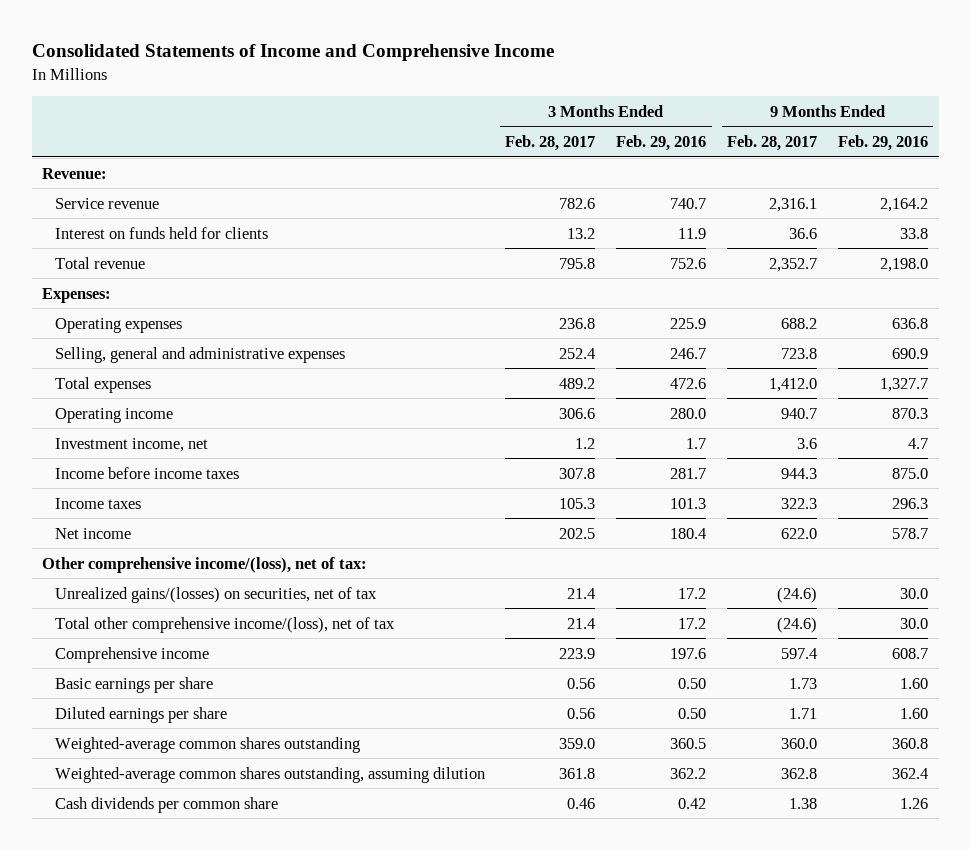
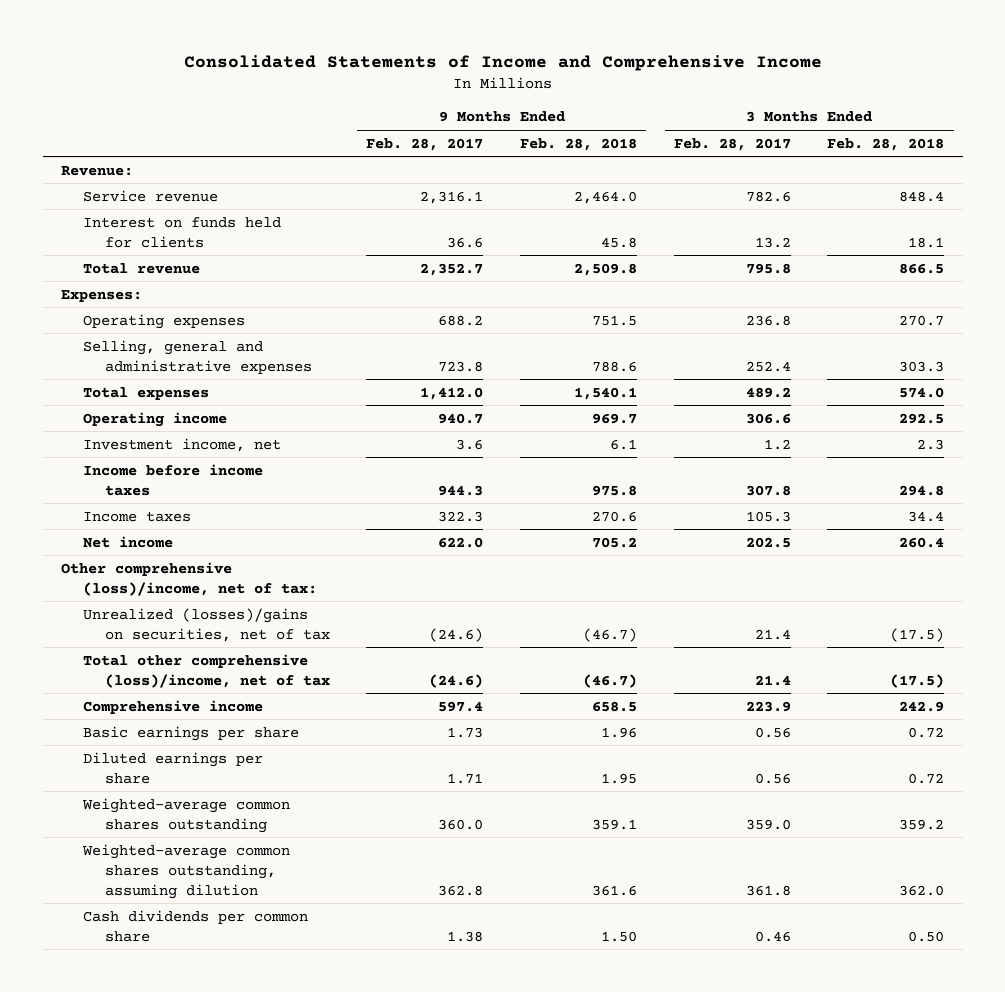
[616,135,707,152] Feb. 29, 2016 -> none
[838,135,929,152] Feb. 29, 2016 -> none
none -> [520,137,638,151] Feb. 28, 2018
none -> [827,137,945,151] Feb. 28, 2018
[41,556,367,573] Other comprehensive income/(loss), net of tax: -> [60,561,317,596] Other comprehensive (loss)/income, net of tax:
[54,586,377,603] Unrealized gains/(losses) on securities, net of tax -> [82,607,330,642] Unrealized (losses)/gains on securities, net of tax
[54,616,395,633] Total other comprehensive income/(loss), net of tax -> [82,653,330,688] Total other comprehensive (loss)/income, net of tax

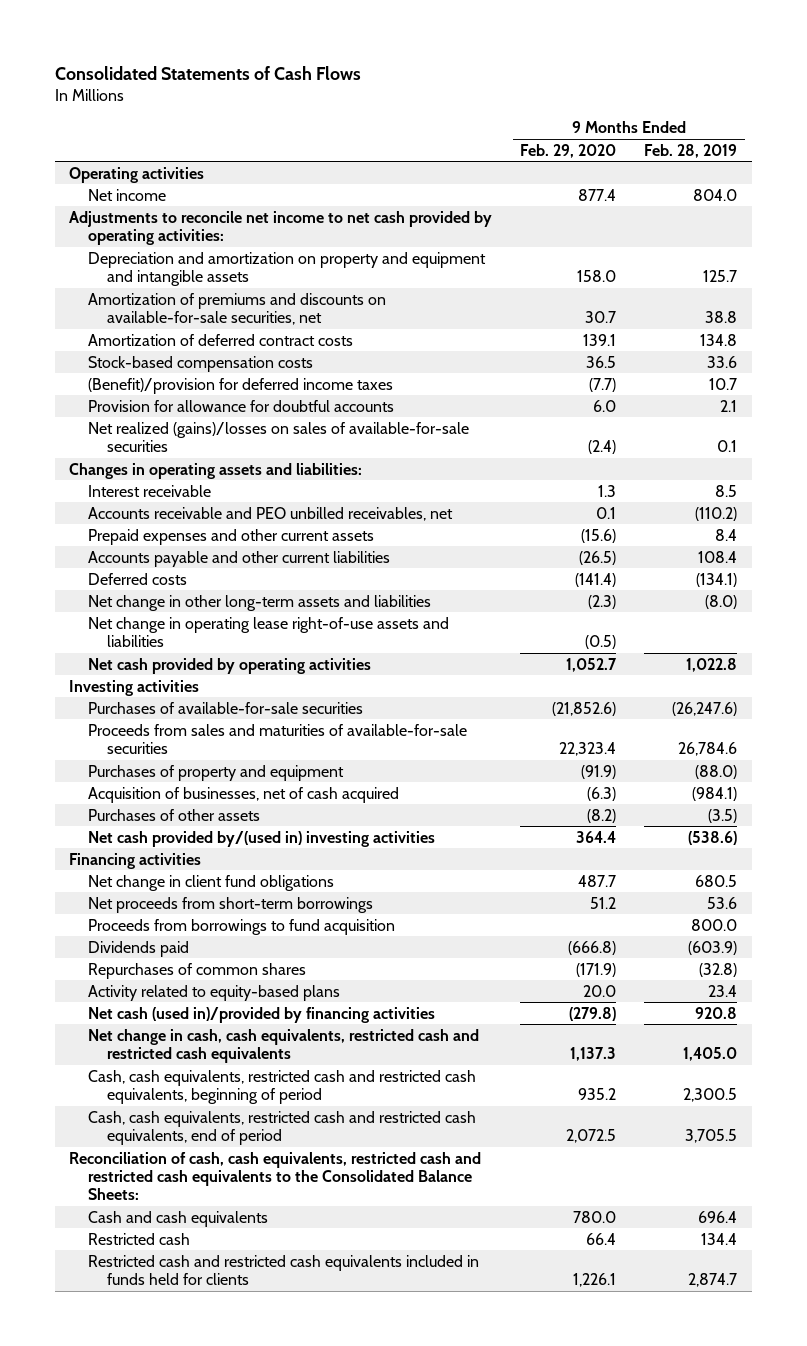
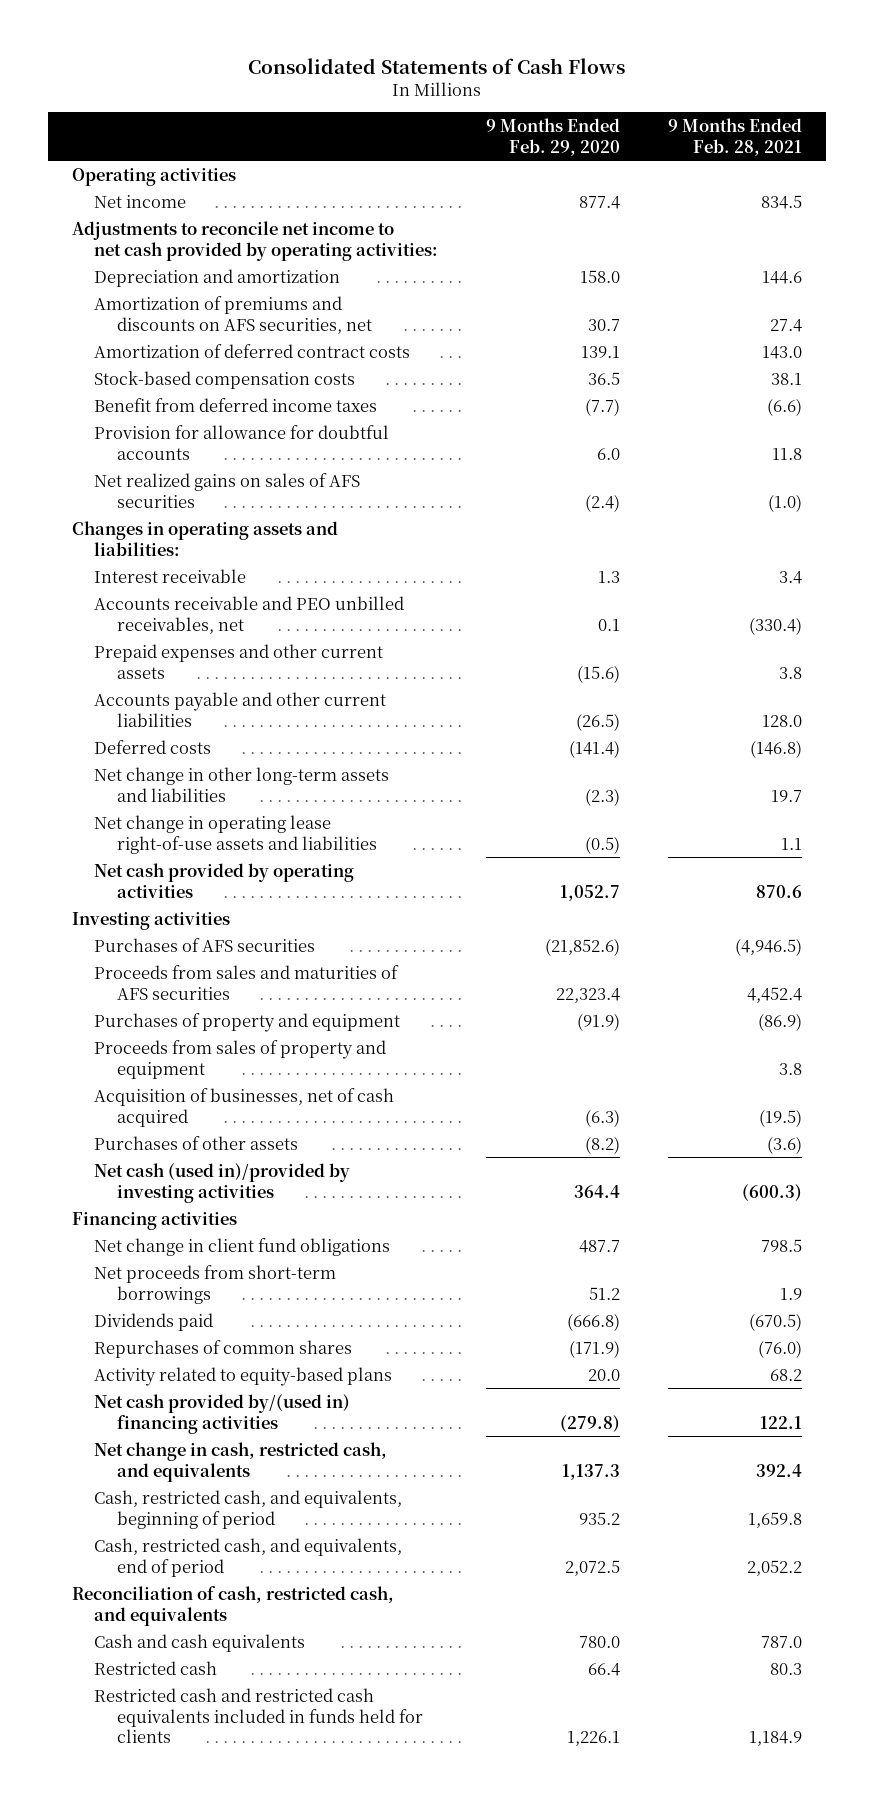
[644,143,738,158] Feb. 28, 2019 -> none
none -> [667,117,802,156] 9 Months Ended Feb. 28, 2021
[88,251,487,286] Depreciation and amortization on property and equipment and intangible assets -> [94,268,341,287] Depreciation and amortization
[88,292,387,325] Amortization of premiums and discounts on available-for-sale securities, net -> [94,295,372,334] Amortization of premiums and discounts on AFS securities, net
[88,377,394,394] (Benefit)/provision for deferred income taxes -> [94,397,378,412] Benefit from deferred income taxes
[88,421,470,452] Net realized (gains)/losses on sales of available-for-sale securities -> [94,472,361,508] Net realized gains on sales of AFS securities
[88,701,364,714] Purchases of available-for-sale securities -> [94,937,316,952] Purchases of AFS securities
[88,723,468,754] Proceeds from sales and maturities of available-for-sale securities -> [94,964,400,1000] Proceeds from sales and maturities of AFS securities
none -> [94,1039,387,1079] Proceeds from sales of property and equipment
[88,830,436,847] Net cash provided by/(used in) investing activities -> [94,1162,351,1203] Net cash (used in)/provided by investing activities
[88,918,396,935] Proceeds from borrowings to fund acquisition -> none
[88,1006,436,1023] Net cash (used in)/provided by financing activities -> [94,1393,351,1434] Net cash provided by/(used in) financing activities
[88,1028,480,1063] Net change in cash, cash equivalents, restricted cash and restricted cash equivalents -> [94,1441,388,1482] Net change in cash, restricted cash, and equivalents
[88,1069,477,1104] Cash, cash equivalents, restricted cash and restricted cash equivalents, beginning of period -> [94,1489,403,1529] Cash, restricted cash, and equivalents, beginning of period
[88,1110,477,1145] Cash, cash equivalents, restricted cash and restricted cash equivalents, end of period -> [94,1537,403,1577] Cash, restricted cash, and equivalents, end of period
[69,1151,482,1201] Reconciliation of cash, cash equivalents, restricted cash and restricted cash equivalents to the Consolidated Balance Sheets: -> [71,1585,394,1626] Reconciliation of cash, restricted cash, and equivalents

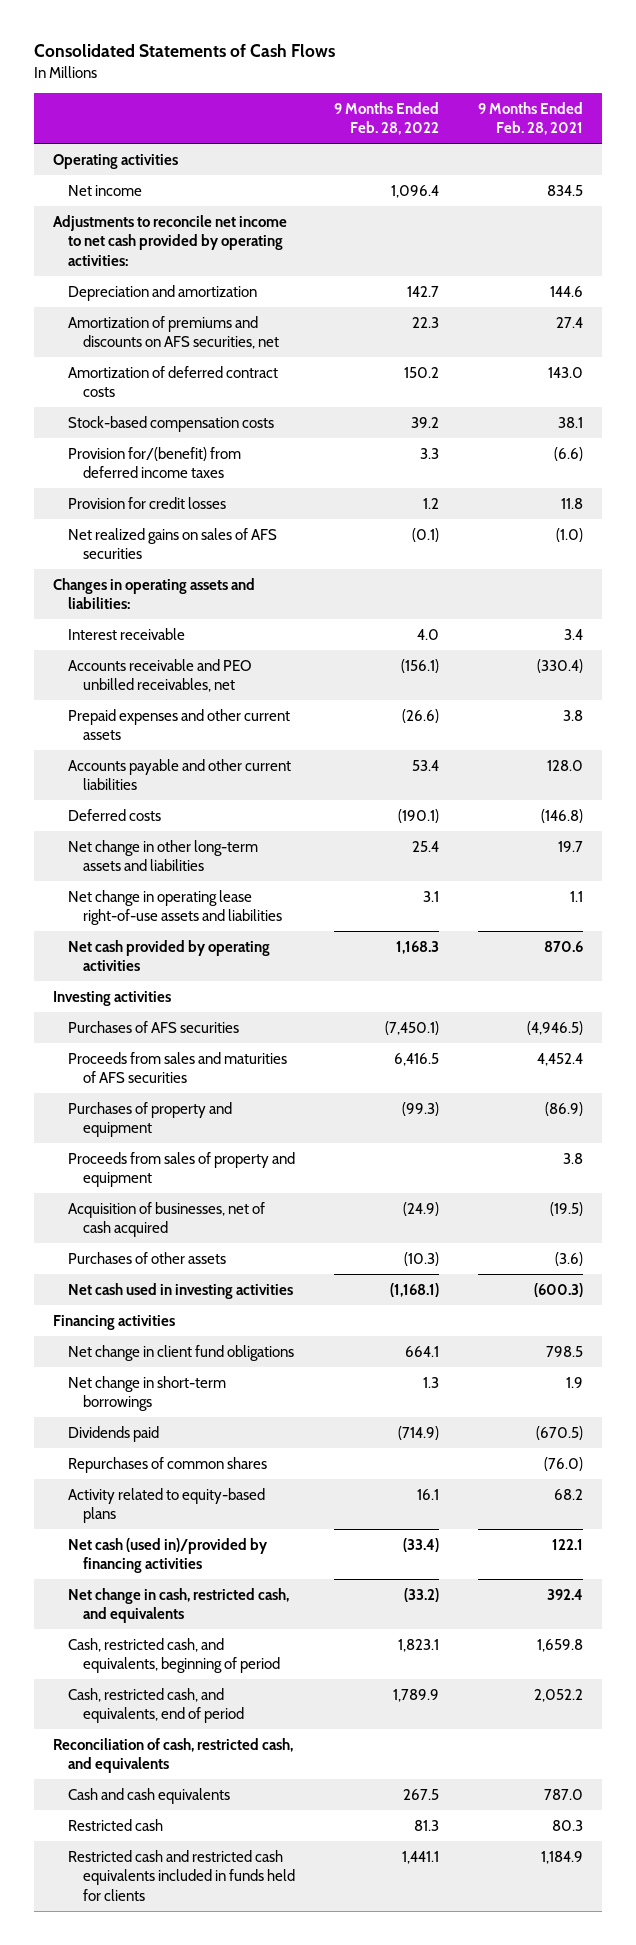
[486,117,621,156] 9 Months Ended Feb. 29, 2020 -> none
none -> [333,101,439,136] 9 Months Ended Feb. 28, 2022
[94,397,378,412] Benefit from deferred income taxes -> [67,446,241,479] Provision for/(benefit) from deferred income taxes
[94,424,390,460] Provision for allowance for doubtful accounts -> [67,496,226,509] Provision for credit losses
[94,1162,351,1203] Net cash (used in)/provided by investing activities -> [67,1282,293,1299] Net cash used in investing activities
[94,1264,337,1304] Net proceeds from short-term borrowings -> [67,1375,226,1412] Net change in short-term borrowings
[94,1393,351,1434] Net cash provided by/(used in) financing activities -> [67,1537,268,1574] Net cash (used in)/provided by financing activities

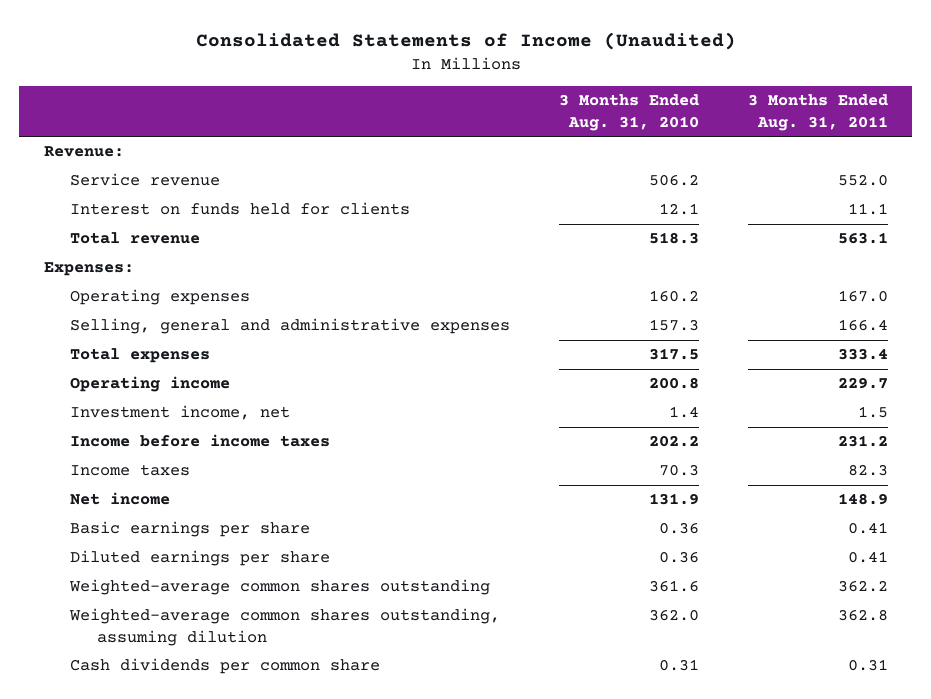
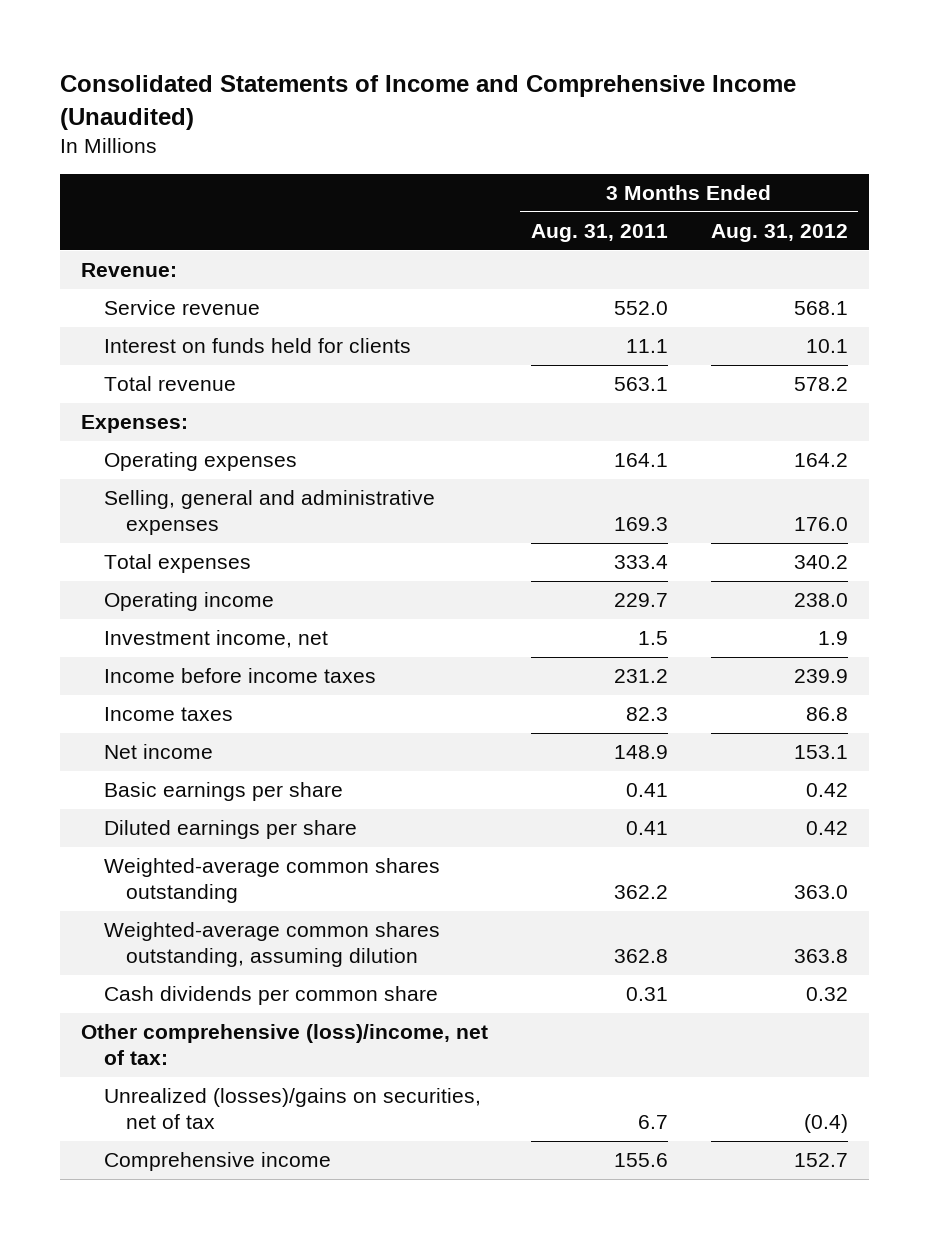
[195,31,736,50] Consolidated Statements of Income (Unaudited) -> [60,75,797,130] Consolidated Statements of Income and Comprehensive Income (Unaudited)
[558,93,699,131] 3 Months Ended Aug. 31, 2010 -> none
none -> [710,223,848,242] Aug. 31, 2012
[837,290,888,303] 167.0 -> [613,453,668,468] 164.1
[837,319,888,332] 166.4 -> [613,517,668,532] 169.3
none -> [81,1024,489,1066] Other comprehensive (loss)/income, net of tax:
none -> [103,1088,481,1130] Unrealized (losses)/gains on securities, net of tax
none -> [103,1152,331,1172] Comprehensive income

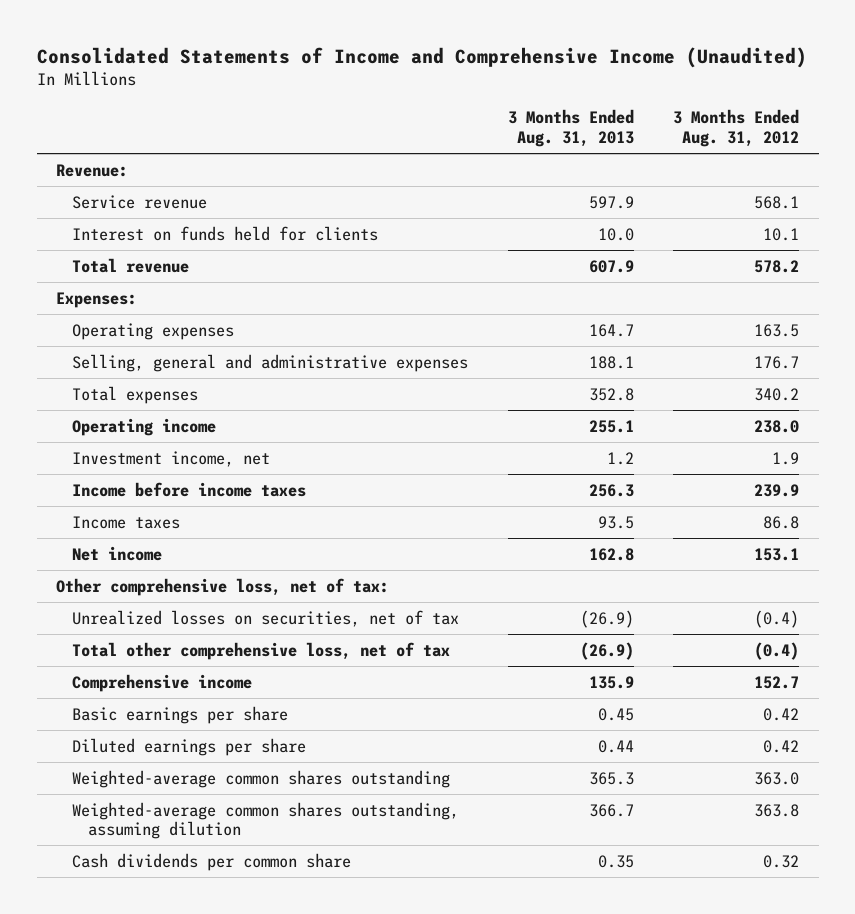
[530,223,668,242] Aug. 31, 2011 -> none
none -> [507,109,634,148] 3 Months Ended Aug. 31, 2013
[793,453,848,468] 164.2 -> [753,323,799,337] 163.5
[793,517,848,532] 176.0 -> [753,355,799,369] 176.7
none -> [56,577,390,596] Other comprehensive loss, net of tax:
none -> [72,609,460,627] Unrealized losses on securities, net of tax
none -> [72,641,451,660] Total other comprehensive loss, net of tax
[103,1152,331,1172] Comprehensive income -> [72,673,253,692] Comprehensive income
[81,1024,489,1066] Other comprehensive (loss)/income, net of tax: -> none
[103,1088,481,1130] Unrealized (losses)/gains on securities, net of tax -> none

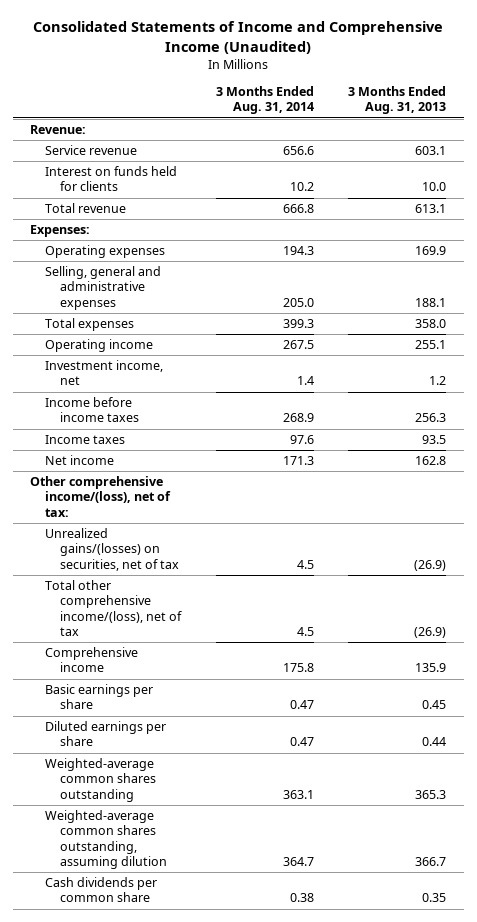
[672,109,799,148] 3 Months Ended Aug. 31, 2012 -> none
none -> [215,86,314,115] 3 Months Ended Aug. 31, 2014
[588,195,634,209] 597.9 -> [415,146,447,156] 603.1
[588,259,634,273] 607.9 -> [415,204,447,214] 613.1
[588,323,634,337] 164.7 -> [415,246,447,256] 169.9
[588,387,634,401] 352.8 -> [415,319,447,329] 358.0
[56,577,390,596] Other comprehensive loss, net of tax: -> [30,476,172,517] Other comprehensive income/(loss), net of tax:
[72,609,460,627] Unrealized losses on securities, net of tax -> [45,528,179,571] Unrealized gains/(losses) on securities, net of tax
[72,641,451,660] Total other comprehensive loss, net of tax -> [45,580,182,636] Total other comprehensive income/(loss), net of tax

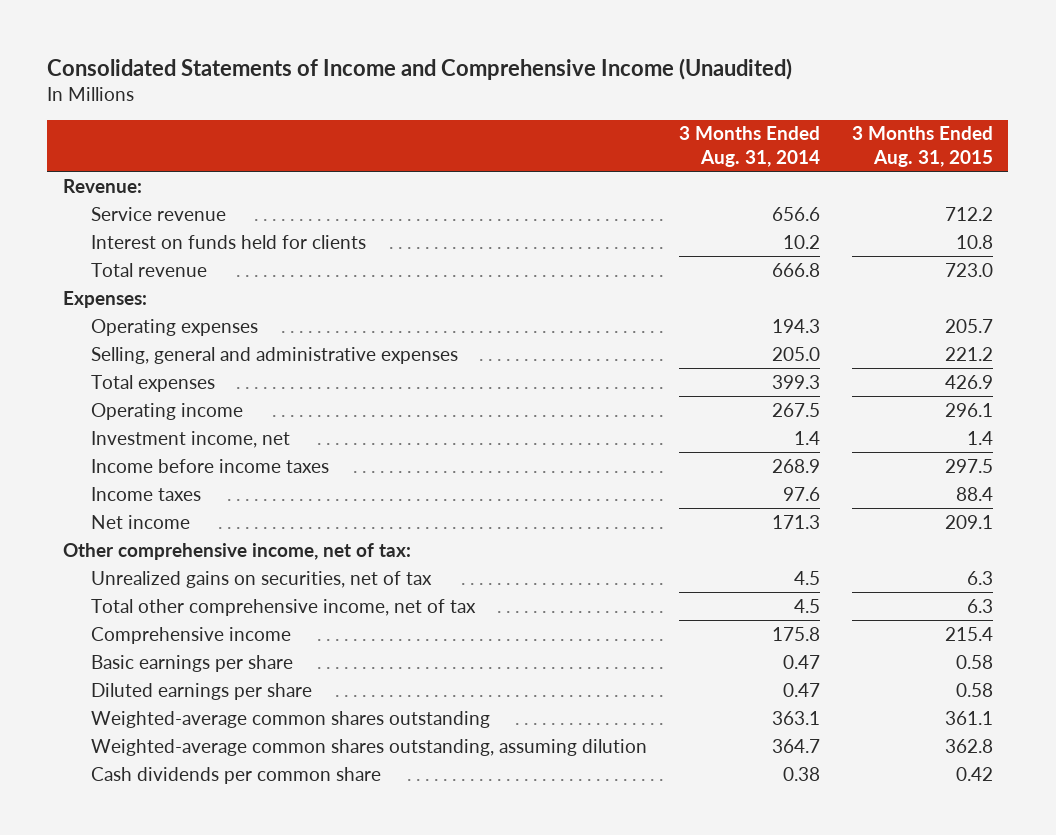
[348,86,447,115] 3 Months Ended Aug. 31, 2013 -> none
none -> [851,126,993,167] 3 Months Ended Aug. 31, 2015
[30,476,172,517] Other comprehensive income/(loss), net of tax: -> [63,542,412,560] Other comprehensive income, net of tax:
[45,528,179,571] Unrealized gains/(losses) on securities, net of tax -> [90,570,432,588] Unrealized gains on securities, net of tax
[45,580,182,636] Total other comprehensive income/(loss), net of tax -> [90,598,476,616] Total other comprehensive income, net of tax

